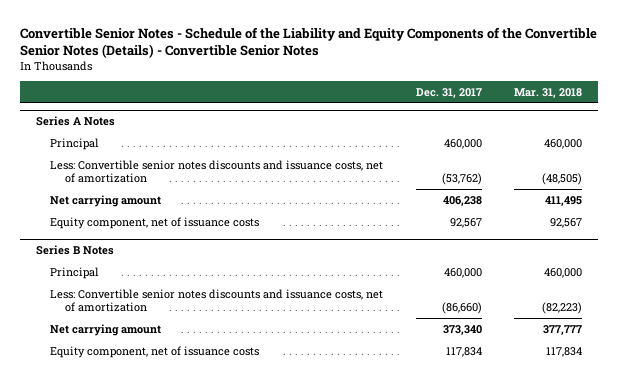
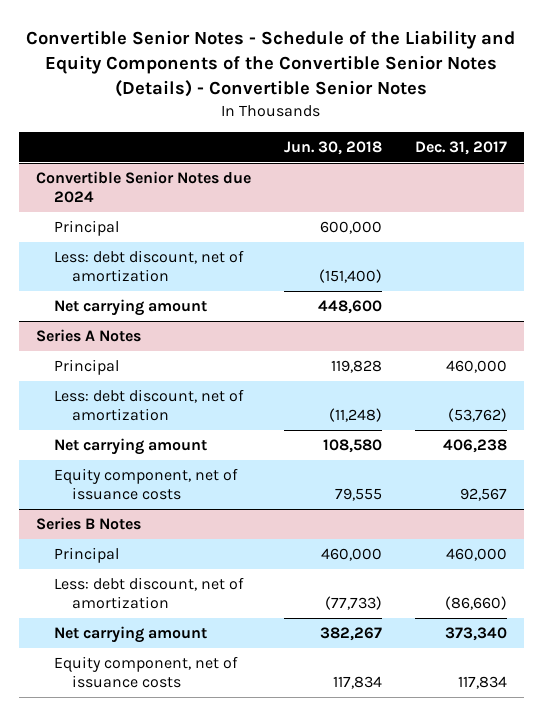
[513,87,582,98] Mar. 31, 2018 -> none
none -> [283,140,382,155] Jun. 30, 2018
none -> [35,171,251,203] Convertible Senior Notes due 2024
none -> [53,220,119,237] Principal
none -> [53,250,244,282] Less: debt discount, net of amortization
none -> [53,299,207,317] Net carrying amount
[50,159,384,184] Less: Convertible senior notes discounts and issuance costs, net of amortization -> [53,389,244,421] Less: debt discount, net of amortization
[50,288,384,313] Less: Convertible senior notes discounts and issuance costs, net of amortization -> [53,577,244,609] Less: debt discount, net of amortization

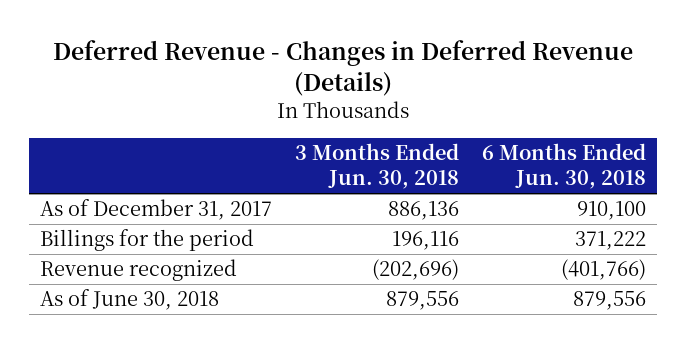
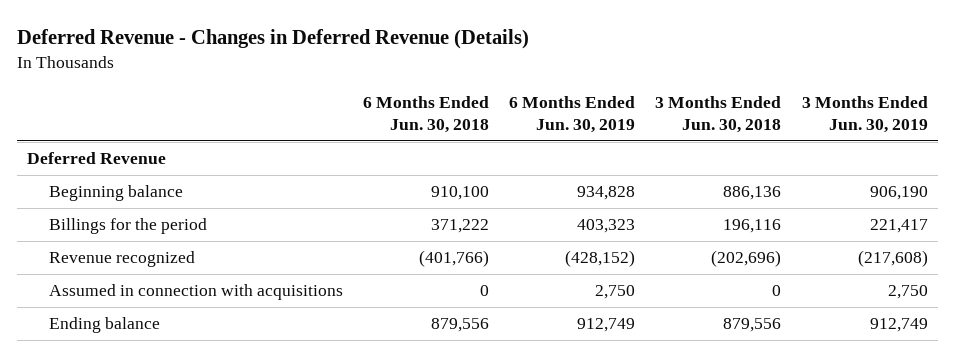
none -> [509,96,636,133] 6 Months Ended Jun. 30, 2019
none -> [801,96,928,133] 3 Months Ended Jun. 30, 2019
none -> [26,152,166,165] Deferred Revenue
[40,199,273,221] As of December 31, 2017 -> [48,185,183,202] Beginning balance
none -> [48,284,343,301] Assumed in connection with acquisitions
[40,289,220,311] As of June 30, 2018 -> [48,317,160,334] Ending balance

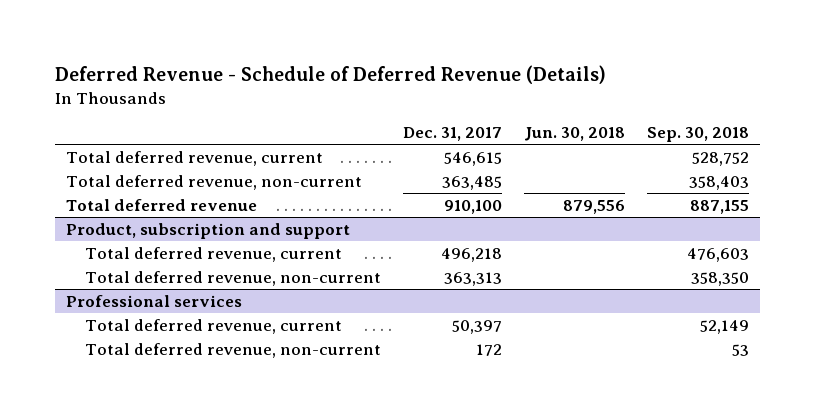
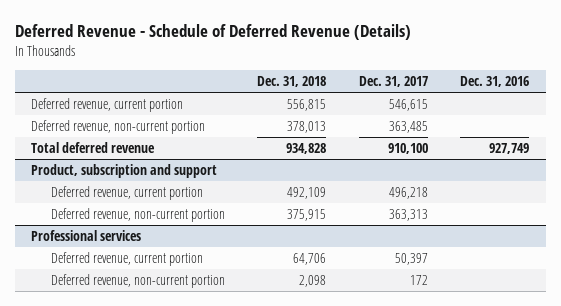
[524,127,626,142] Jun. 30, 2018 -> none
[647,127,750,143] Sep. 30, 2018 -> none
none -> [257,76,327,88] Dec. 31, 2018
none -> [460,76,530,88] Dec. 31, 2016
[65,150,323,166] Total deferred revenue, current -> [31,98,184,113] Deferred revenue, current portion
[65,174,362,190] Total deferred revenue, non-current -> [31,120,206,135] Deferred revenue, non-current portion
[84,246,342,262] Total deferred revenue, current -> [50,186,203,201] Deferred revenue, current portion
[84,270,381,286] Total deferred revenue, non-current -> [50,208,225,223] Deferred revenue, non-current portion
[84,318,342,334] Total deferred revenue, current -> [50,252,203,267] Deferred revenue, current portion
[84,342,381,358] Total deferred revenue, non-current -> [50,274,225,289] Deferred revenue, non-current portion

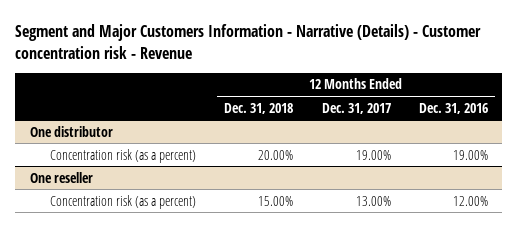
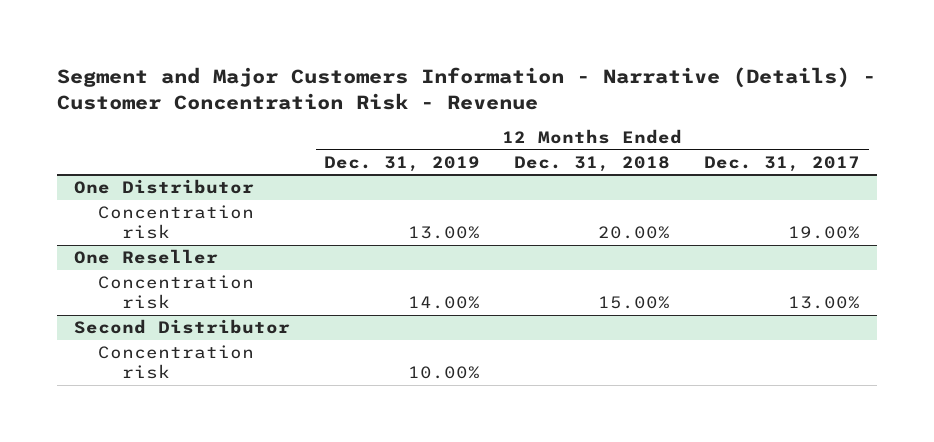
[15,24,482,59] Segment and Major Customers Information - Narrative (Details) - Customer concentration risk - Revenue -> [57,66,877,110] Segment and Major Customers Information - Narrative (Details) - Customer Concentration Risk - Revenue
[419,102,489,114] Dec. 31, 2016 -> none
none -> [324,155,481,172] Dec. 31, 2019
[29,125,113,137] One distributor -> [74,179,255,195] One Distributor
[49,148,196,163] Concentration risk (as a percent) -> [98,205,255,240] Concentration risk
[29,171,93,183] One reseller -> [74,249,219,265] One Reseller
[49,194,196,209] Concentration risk (as a percent) -> [98,275,255,310] Concentration risk
none -> [74,319,291,335] Second Distributor
none -> [98,345,255,380] Concentration risk

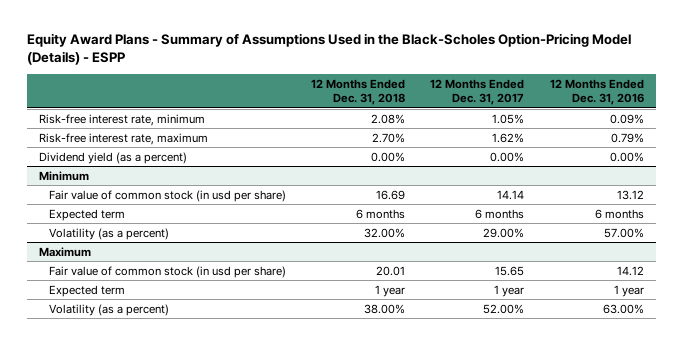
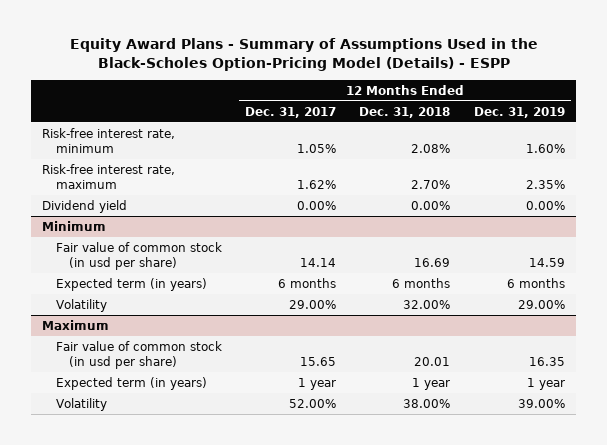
[549,78,644,106] 12 Months Ended Dec. 31, 2016 -> none
none -> [473,106,565,118] Dec. 31, 2019
[39,151,188,164] Dividend yield (as a percent) -> [42,199,128,213] Dividend yield
[48,208,125,221] Expected term -> [55,277,207,291] Expected term (in years)
[48,227,169,240] Volatility (as a percent) -> [55,298,107,312] Volatility
[48,284,125,297] Expected term -> [55,376,207,390] Expected term (in years)
[48,303,169,316] Volatility (as a percent) -> [55,397,107,411] Volatility

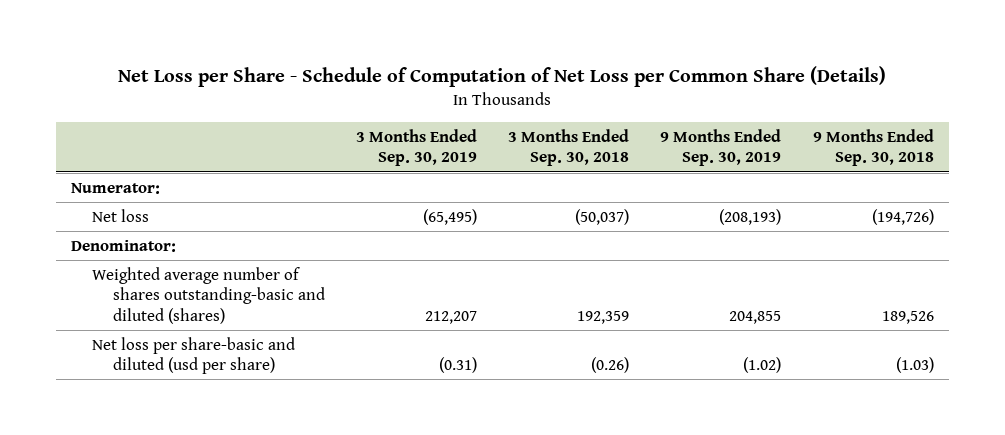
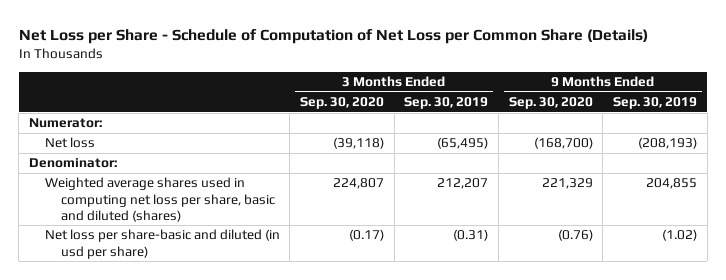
[508,128,630,167] 3 Months Ended Sep. 30, 2018 -> none
[812,128,934,167] 9 Months Ended Sep. 30, 2018 -> none
none -> [300,97,385,110] Sep. 30, 2020
none -> [508,97,593,110] Sep. 30, 2020
[91,266,325,324] Weighted average number of shares outstanding-basic and diluted (shares) -> [44,177,275,222] Weighted average shares used in computing net loss per share, basic and diluted (shares)
[91,336,295,375] Net loss per share-basic and diluted (usd per share) -> [44,229,280,259] Net loss per share-basic and diluted (in usd per share)

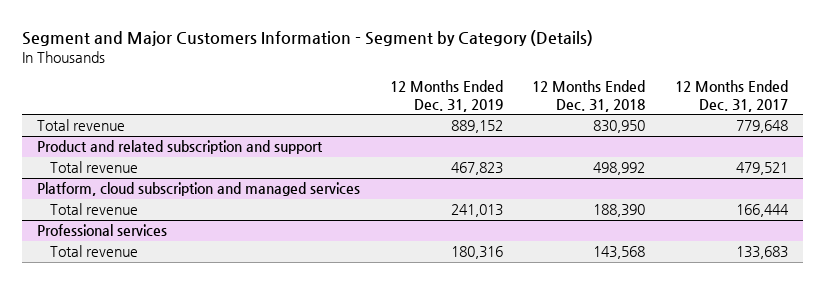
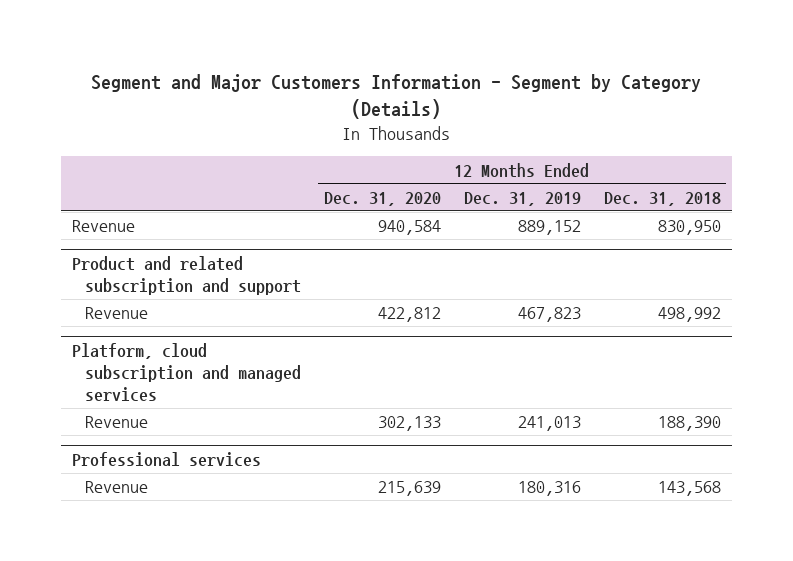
[675,80,789,112] 12 Months Ended Dec. 31, 2017 -> none
none -> [324,191,442,206] Dec. 31, 2020
[36,119,125,132] Total revenue -> [72,220,136,233] Revenue
[50,161,139,174] Total revenue -> [85,307,149,320] Revenue
[50,203,139,216] Total revenue -> [85,416,149,429] Revenue
[50,245,139,258] Total revenue -> [85,481,149,494] Revenue

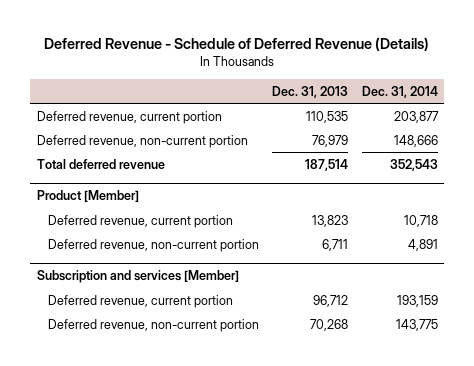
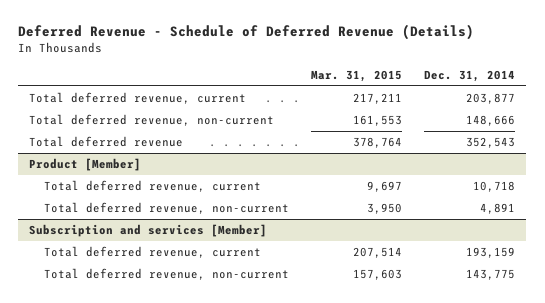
[272,85,349,98] Dec. 31, 2013 -> none
none -> [311,69,403,82] Mar. 31, 2015
[36,110,222,124] Deferred revenue, current portion -> [29,92,247,105] Total deferred revenue, current
[36,134,248,148] Deferred revenue, non-current portion -> [29,114,275,127] Total deferred revenue, non-current
[47,214,233,228] Deferred revenue, current portion -> [43,180,261,193] Total deferred revenue, current
[47,238,259,252] Deferred revenue, non-current portion -> [43,202,289,215] Total deferred revenue, non-current
[47,294,233,308] Deferred revenue, current portion -> [43,246,261,259] Total deferred revenue, current
[47,318,259,332] Deferred revenue, non-current portion -> [43,268,289,281] Total deferred revenue, non-current

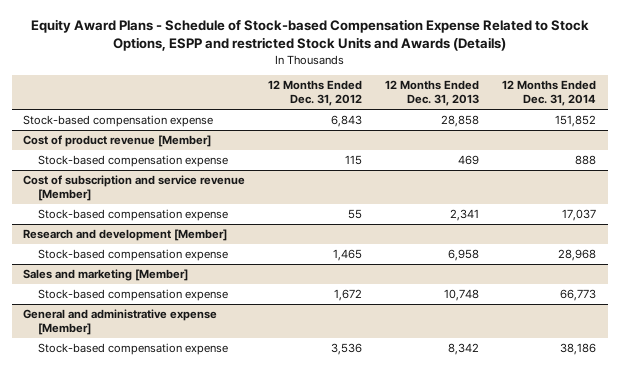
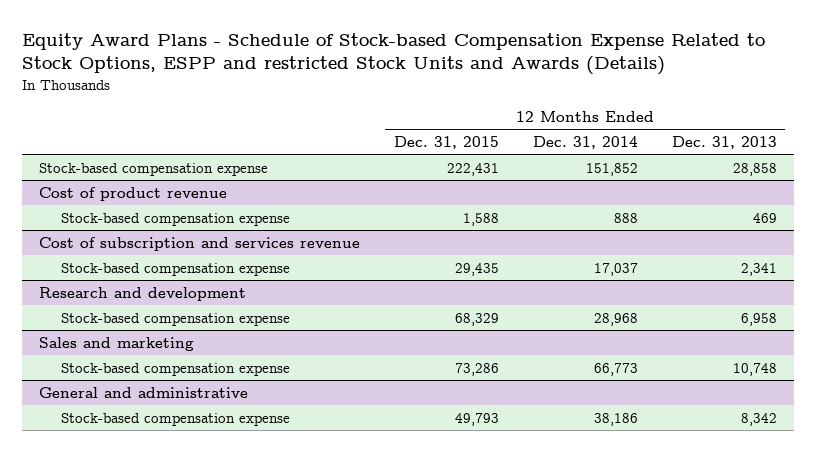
[268,80,363,107] 12 Months Ended Dec. 31, 2012 -> none
none -> [393,136,499,150] Dec. 31, 2015
[23,134,212,147] Cost of product revenue [Member] -> [38,186,227,201] Cost of product revenue
[23,174,246,202] Cost of subscription and service revenue [Member] -> [38,236,360,251] Cost of subscription and services revenue
[23,228,228,241] Research and development [Member] -> [38,286,246,301] Research and development
[23,268,189,281] Sales and marketing [Member] -> [38,336,194,351] Sales and marketing
[23,308,218,336] General and administrative expense [Member] -> [38,386,248,398] General and administrative

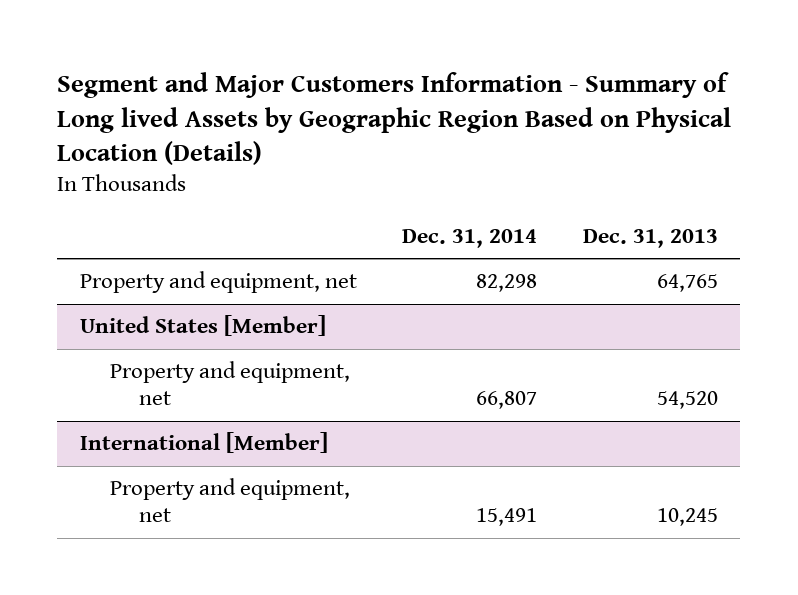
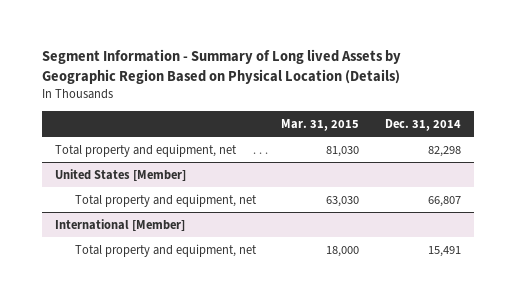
[57,71,732,166] Segment and Major Customers Information - Summary of Long lived Assets by Geographic Region Based on Physical Location (Details) -> [41,49,401,84] Segment Information - Summary of Long lived Assets by Geographic Region Based on Physical Location (Details)
[582,228,718,248] Dec. 31, 2013 -> none
none -> [281,118,360,131] Mar. 31, 2015
[79,271,357,294] Property and equipment, net -> [54,143,237,157] Total property and equipment, net
[109,361,350,406] Property and equipment, net -> [74,193,257,207] Total property and equipment, net
[109,478,350,523] Property and equipment, net -> [74,243,257,257] Total property and equipment, net

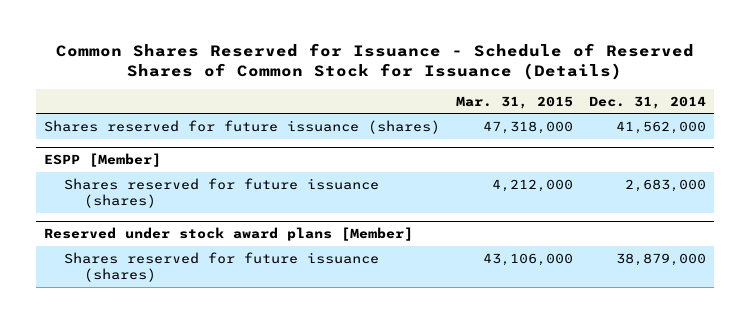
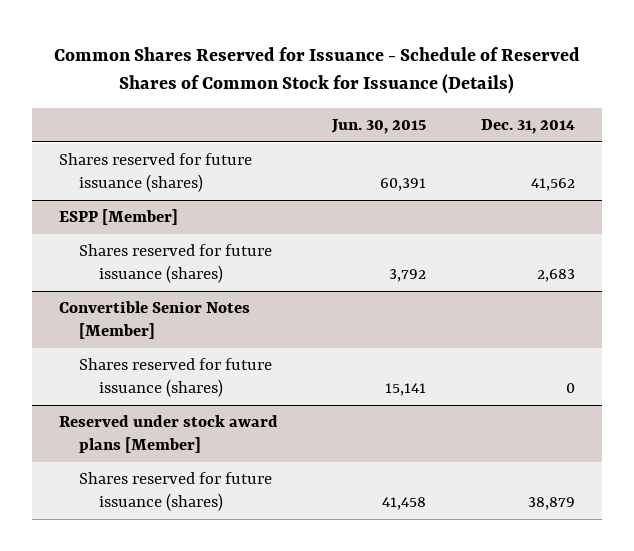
[456,95,574,109] Mar. 31, 2015 -> none
none -> [331,119,427,135] Jun. 30, 2015
[616,120,707,134] 41,562,000 -> [530,178,575,192] 41,562
[625,178,707,192] 2,683,000 -> [536,269,575,283] 2,683
none -> [59,301,251,340] Convertible Senior Notes [Member]
none -> [79,358,273,398] Shares reserved for future issuance (shares)
[616,252,707,266] 38,879,000 -> [527,497,575,511] 38,879

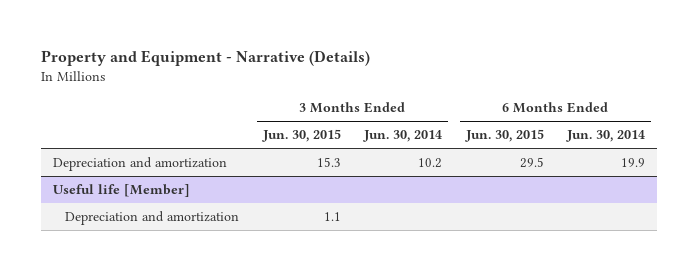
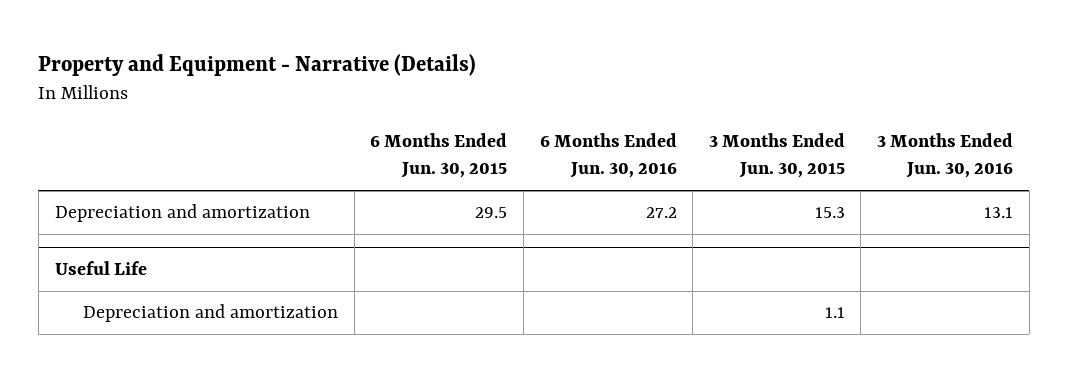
[363,130,443,143] Jun. 30, 2014 -> none
[566,130,646,143] Jun. 30, 2014 -> none
none -> [539,133,677,179] 6 Months Ended Jun. 30, 2016
none -> [877,133,1014,179] 3 Months Ended Jun. 30, 2016
[52,183,190,197] Useful life [Member] -> [54,260,147,275] Useful Life

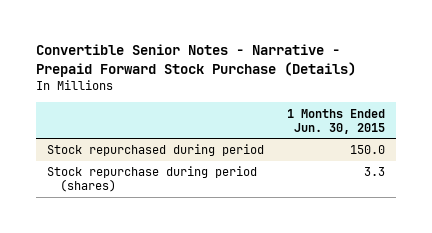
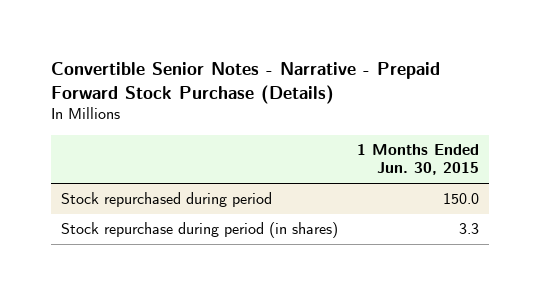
[47,166,258,193] Stock repurchase during period (shares) -> [60,222,338,239] Stock repurchase during period (in shares)

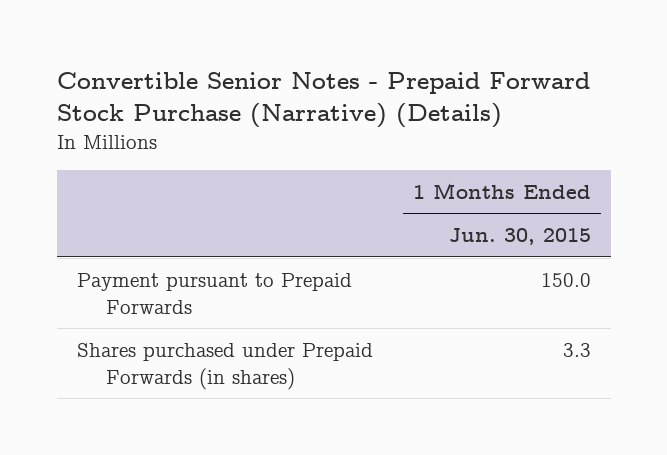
[50,61,440,104] Convertible Senior Notes - Narrative - Prepaid Forward Stock Purchase (Details) -> [56,72,590,129] Convertible Senior Notes - Prepaid Forward Stock Purchase (Narrative) (Details)
[60,192,272,208] Stock repurchased during period -> [76,272,352,314] Payment pursuant to Prepaid Forwards
[60,222,338,239] Stock repurchase during period (in shares) -> [76,342,373,390] Shares purchased under Prepaid Forwards (in shares)

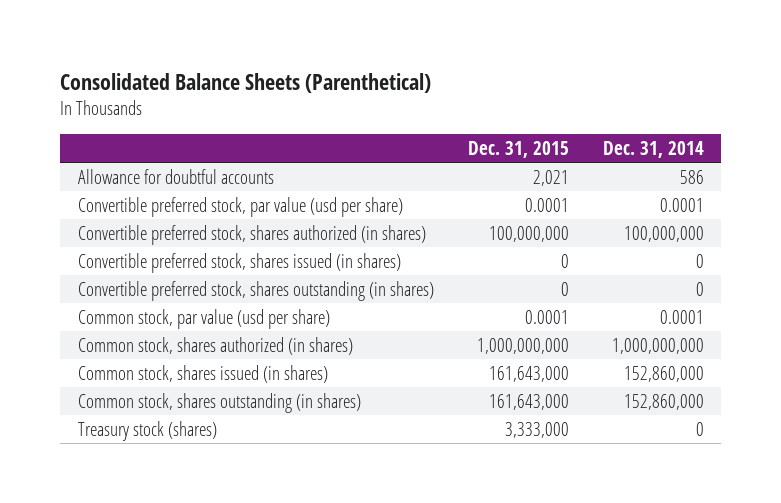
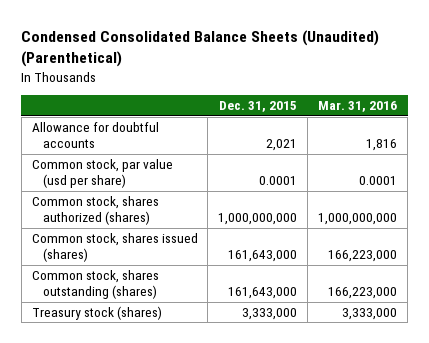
[60,72,432,93] Consolidated Balance Sheets (Parenthetical) -> [21,30,380,68] Condensed Consolidated Balance Sheets (Unaudited) (Parenthetical)
[602,141,704,159] Dec. 31, 2014 -> none
none -> [318,101,398,113] Mar. 31, 2016
[77,196,403,217] Convertible preferred stock, par value (usd per share) -> none
[77,224,426,245] Convertible preferred stock, shares authorized (in shares) -> none
[77,252,401,273] Convertible preferred stock, shares issued (in shares) -> none
[77,280,434,301] Convertible preferred stock, shares outstanding (in shares) -> none
[77,336,353,355] Common stock, shares authorized (in shares) -> [31,195,159,226] Common stock, shares authorized (shares)
[77,364,328,383] Common stock, shares issued (in shares) -> [31,232,198,263] Common stock, shares issued (shares)
[77,392,361,413] Common stock, shares outstanding (in shares) -> [31,269,159,300] Common stock, shares outstanding (shares)

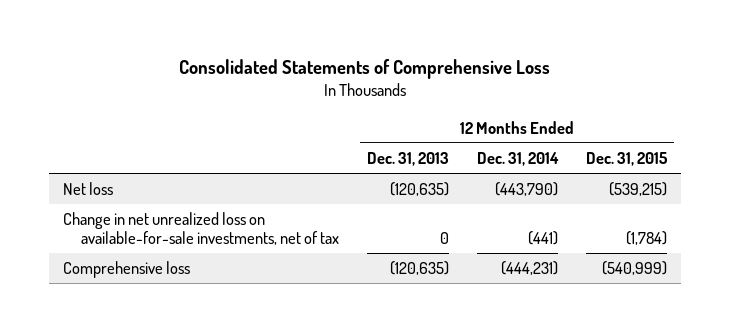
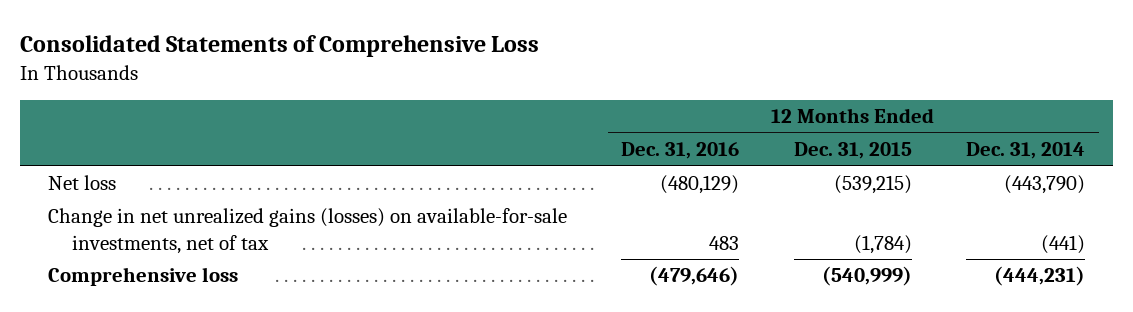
[366,152,449,167] Dec. 31, 2013 -> none
none -> [621,142,740,160] Dec. 31, 2016
[62,212,339,246] Change in net unrealized loss on available-for-sale investments, net of tax -> [47,208,567,254] Change in net unrealized gains (losses) on available-for-sale investments, net of tax

